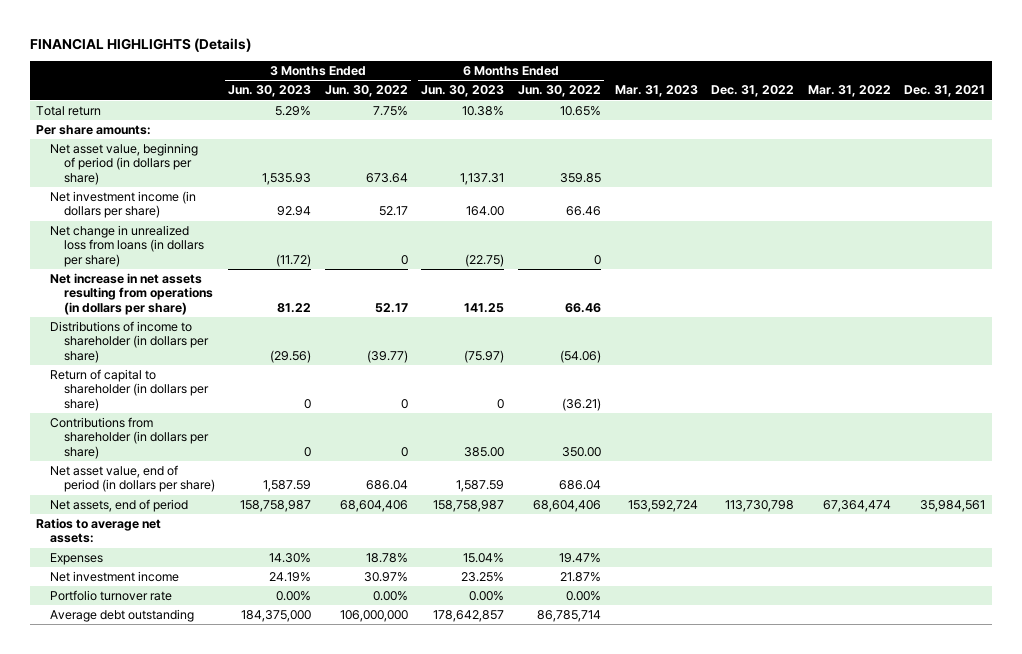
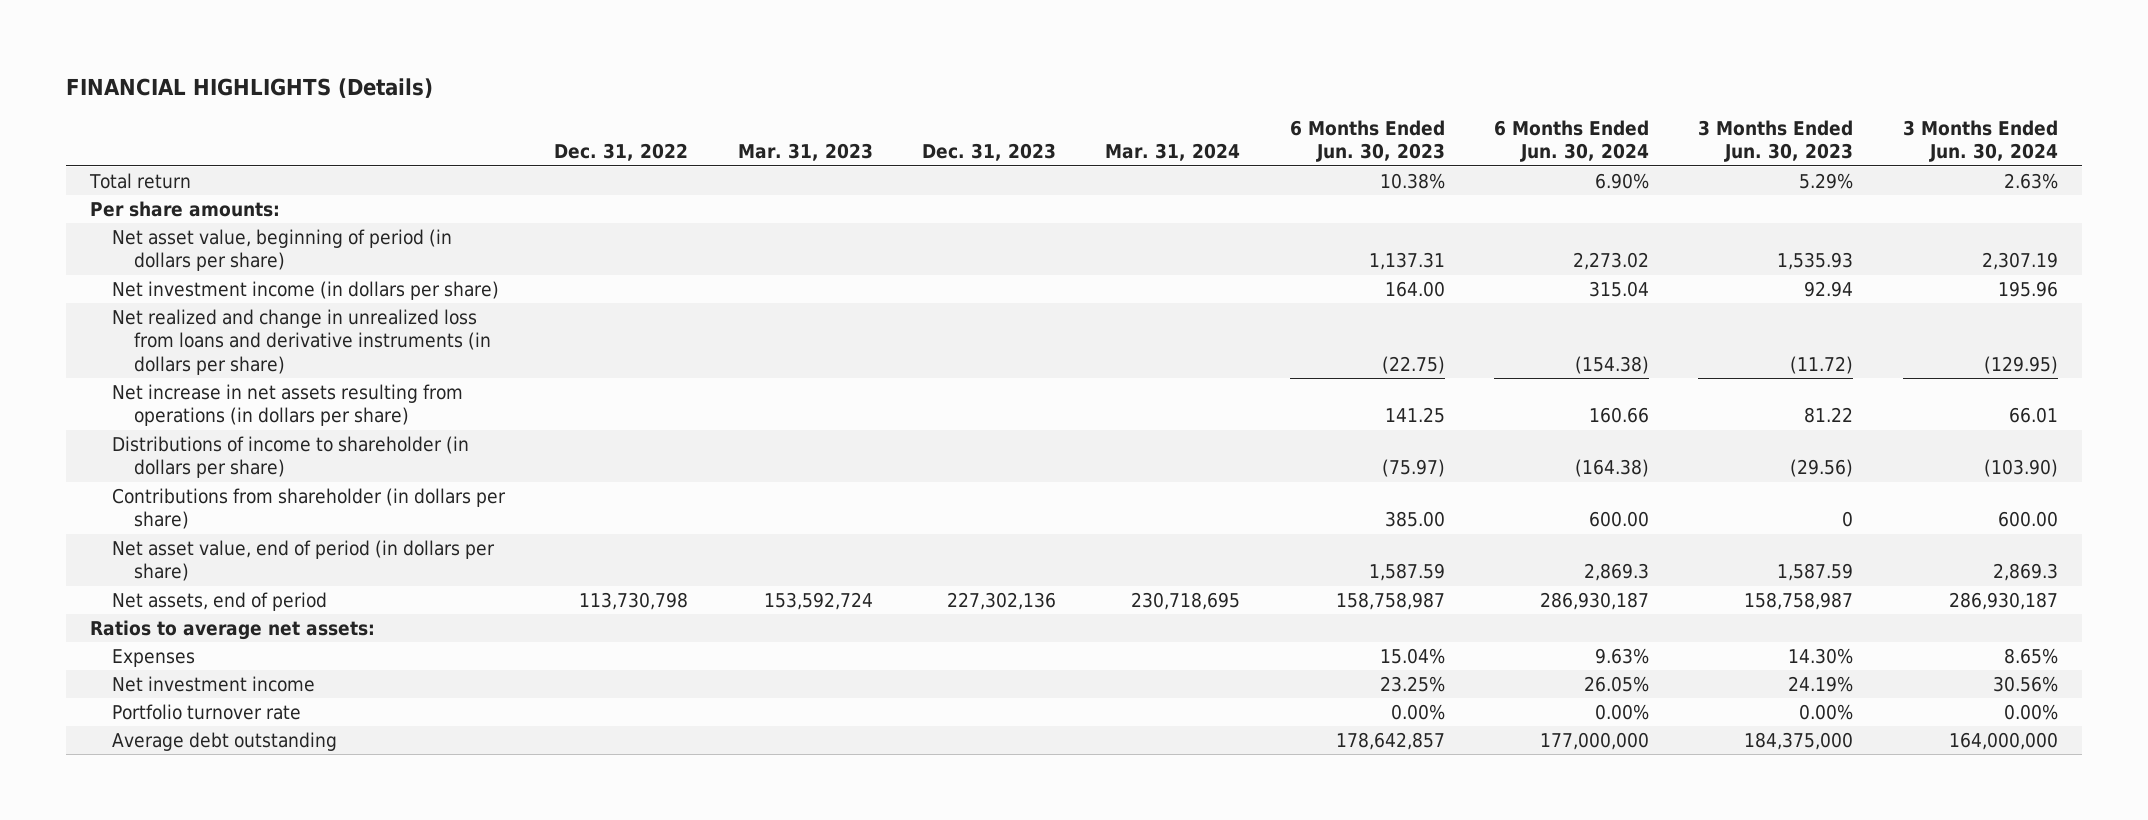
[324,85,408,98] Jun. 30, 2022 -> none
[517,85,601,98] Jun. 30, 2022 -> none
[807,85,891,98] Mar. 31, 2022 -> none
[904,85,986,98] Dec. 31, 2021 -> none
none -> [922,143,1057,162] Dec. 31, 2023
none -> [1105,143,1241,162] Mar. 31, 2024
none -> [1494,119,1650,163] 6 Months Ended Jun. 30, 2024
none -> [1902,119,2058,163] 3 Months Ended Jun. 30, 2024
[49,225,204,267] Net change in unrealized loss from loans (in dollars per share) -> [112,309,491,375] Net realized and change in unrealized loss from loans and derivative instruments (in dollars per share)
[49,369,209,411] Return of capital to shareholder (in dollars per share) -> none

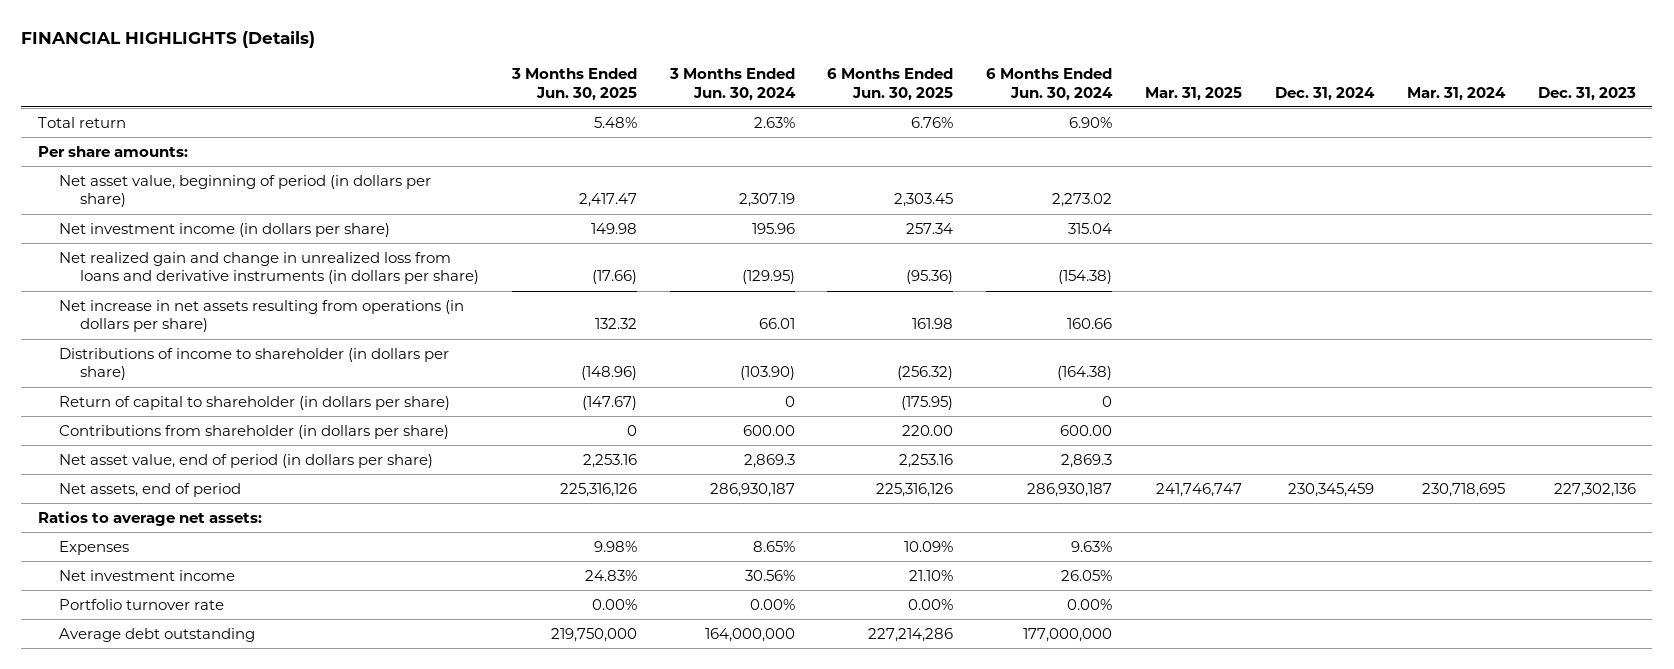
[554,143,689,162] Dec. 31, 2022 -> none
[737,143,873,162] Mar. 31, 2023 -> none
[1289,119,1445,163] 6 Months Ended Jun. 30, 2023 -> none
[1698,119,1854,163] 3 Months Ended Jun. 30, 2023 -> none
none -> [510,68,637,101] 3 Months Ended Jun. 30, 2025
none -> [827,68,954,101] 6 Months Ended Jun. 30, 2025
none -> [1145,86,1243,101] Mar. 31, 2025
none -> [1275,86,1376,101] Dec. 31, 2024
[112,309,491,375] Net realized and change in unrealized loss from loans and derivative instruments (in dollars per share) -> [58,251,479,285] Net realized gain and change in unrealized loss from loans and derivative instruments (in dollars per share)
none -> [58,395,450,410] Return of capital to shareholder (in dollars per share)

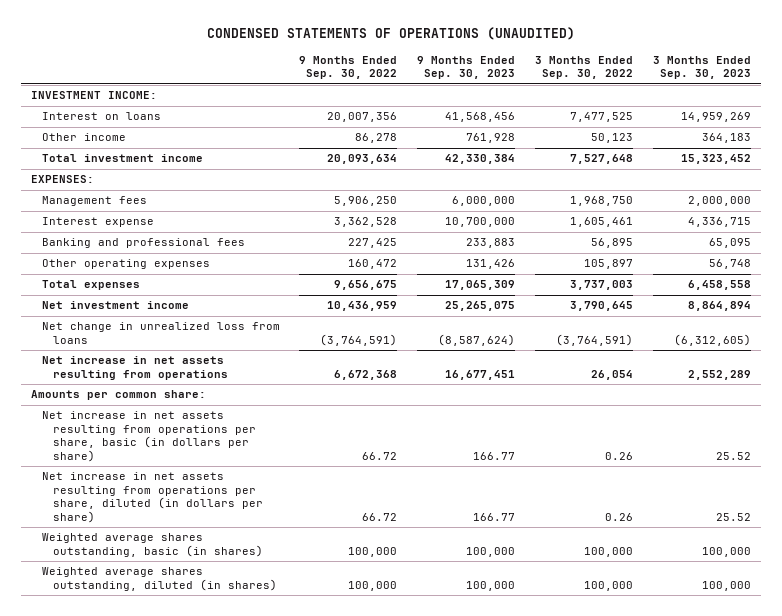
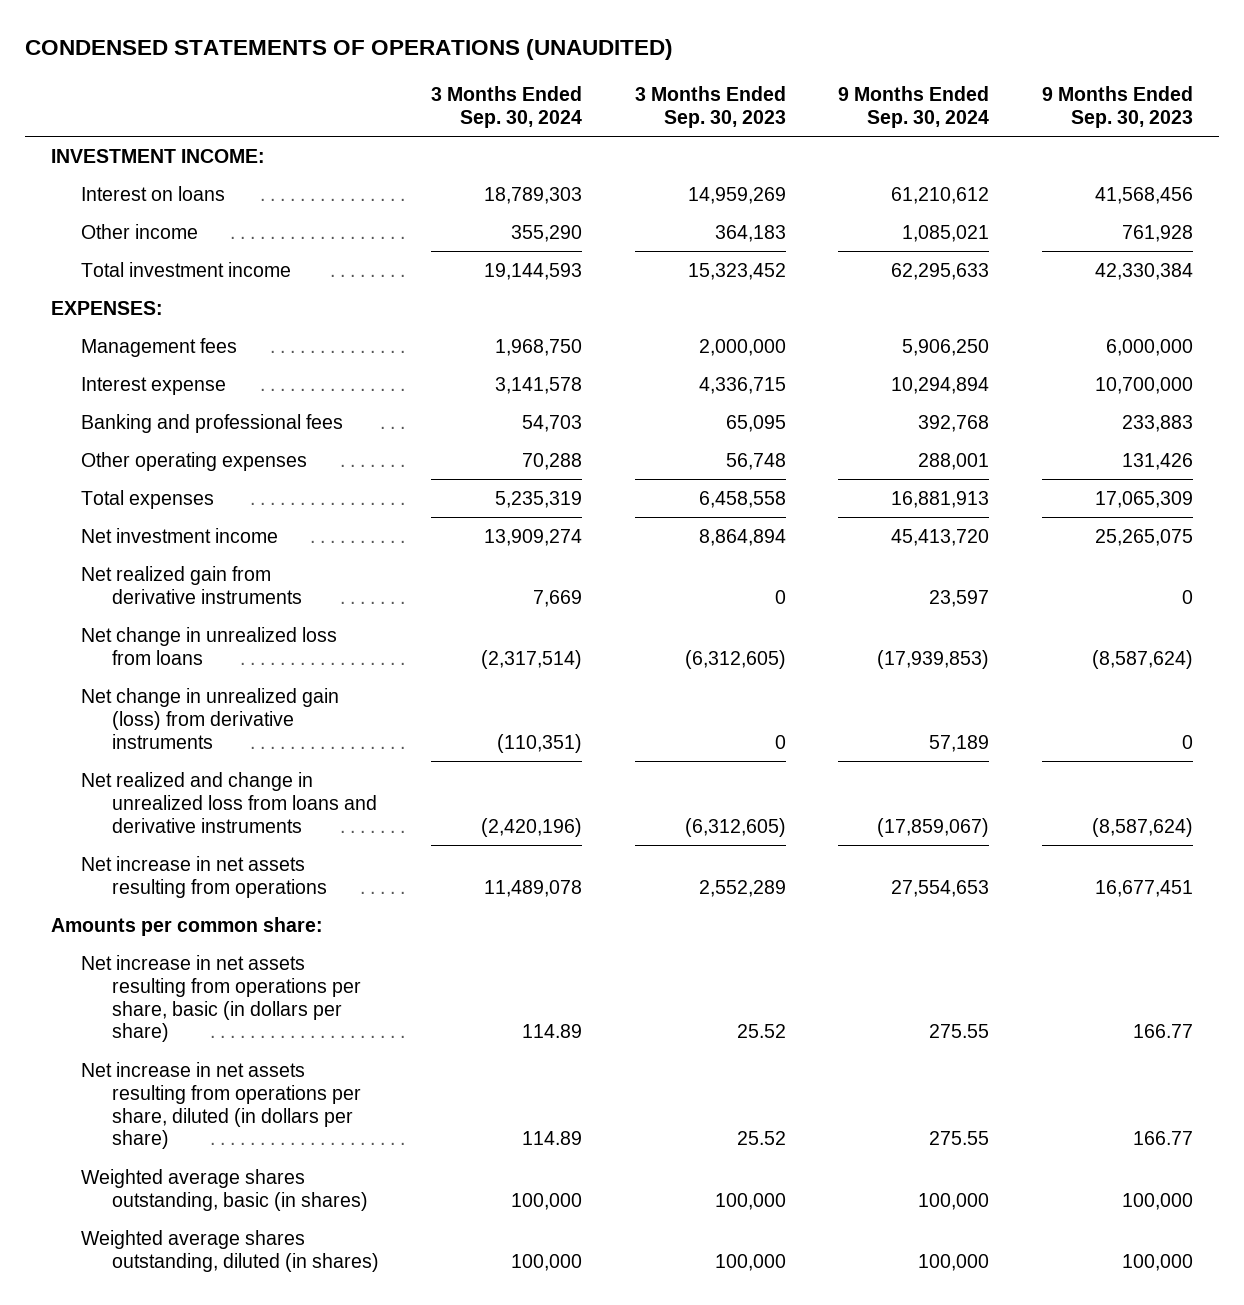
[299,55,398,80] 9 Months Ended Sep. 30, 2022 -> none
[534,55,633,80] 3 Months Ended Sep. 30, 2022 -> none
none -> [431,85,583,128] 3 Months Ended Sep. 30, 2024
none -> [838,85,990,128] 9 Months Ended Sep. 30, 2024
none -> [81,565,302,604] Net realized gain from derivative instruments
none -> [81,687,340,749] Net change in unrealized gain (loss) from derivative instruments
none -> [81,771,377,833] Net realized and change in unrealized loss from loans and derivative instruments

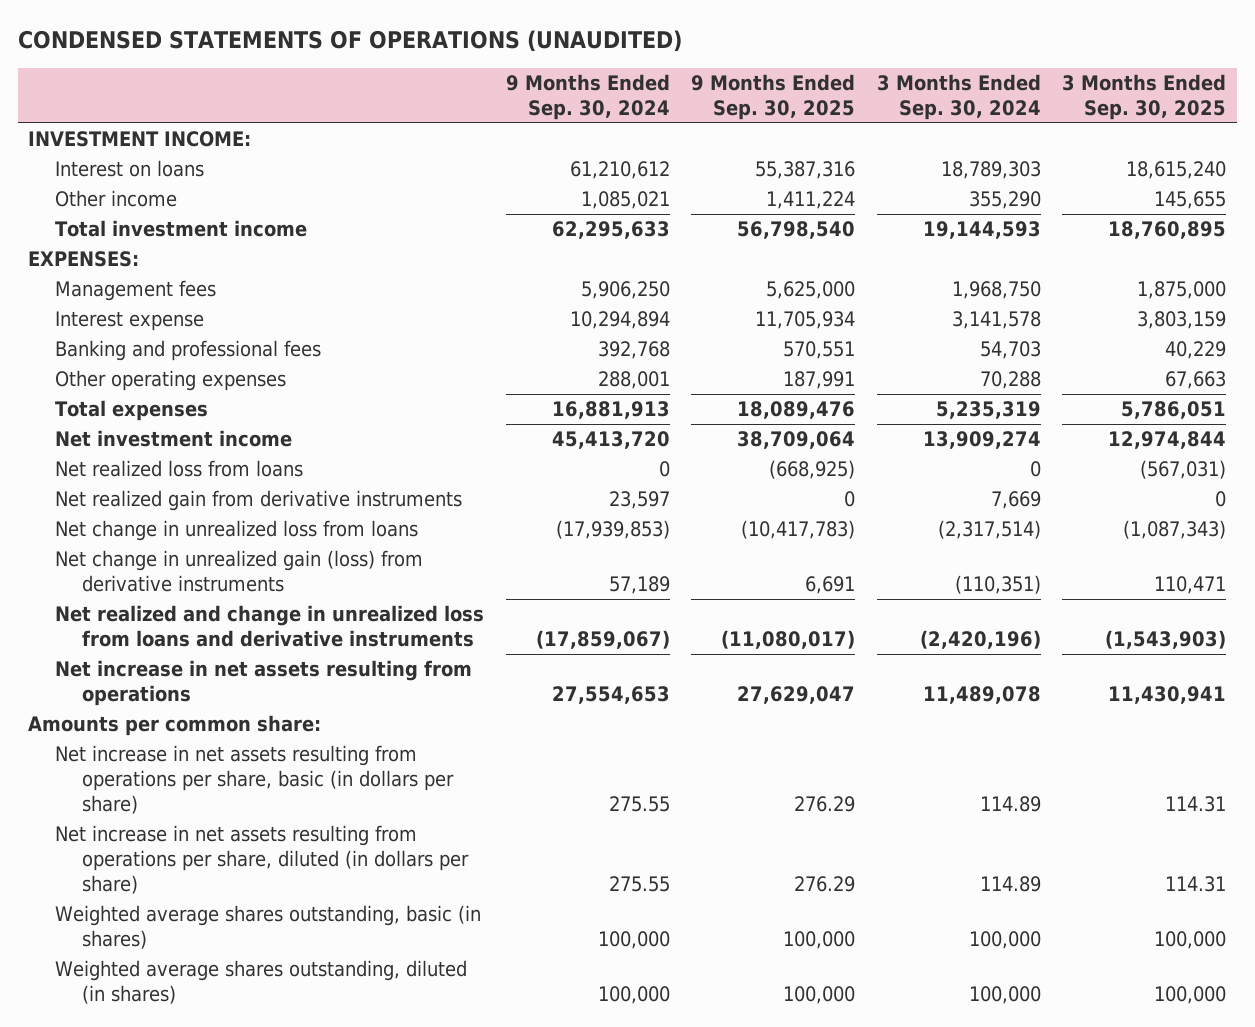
[634,85,786,128] 3 Months Ended Sep. 30, 2023 -> none
[1042,85,1194,128] 9 Months Ended Sep. 30, 2023 -> none
none -> [691,74,856,120] 9 Months Ended Sep. 30, 2025
none -> [1062,74,1227,120] 3 Months Ended Sep. 30, 2025
none -> [55,460,304,478] Net realized loss from loans

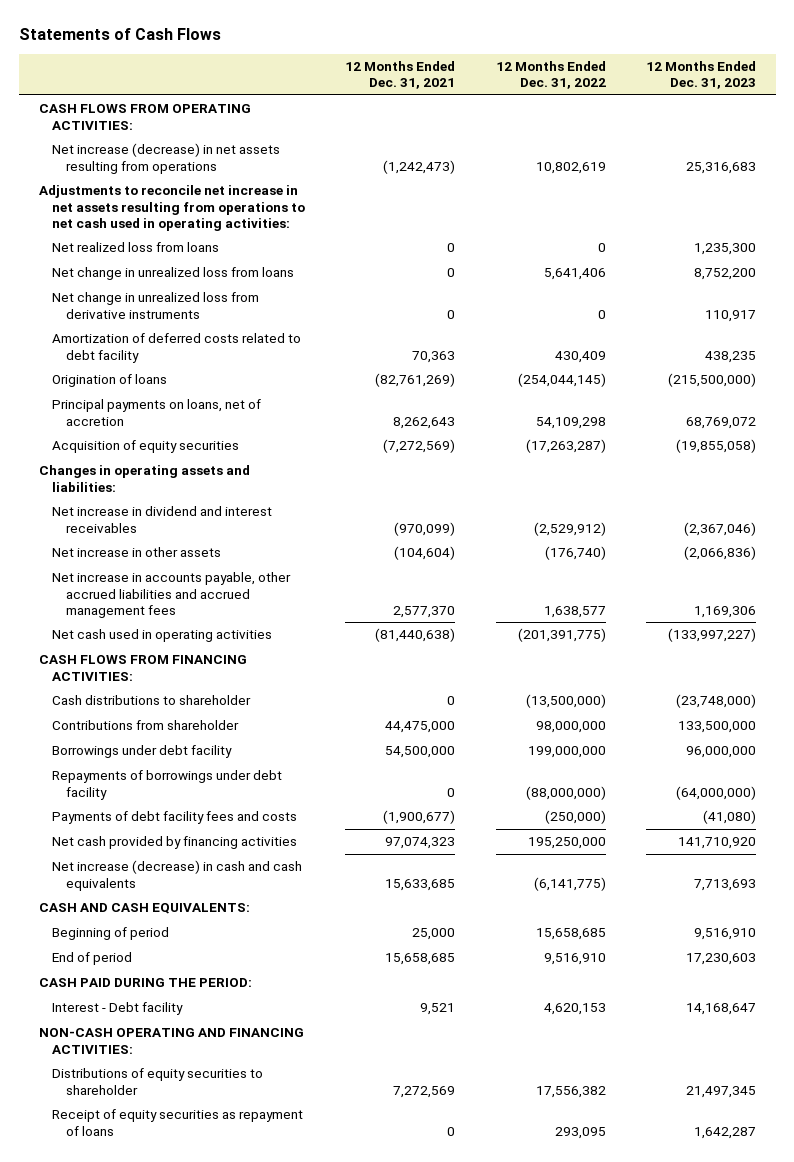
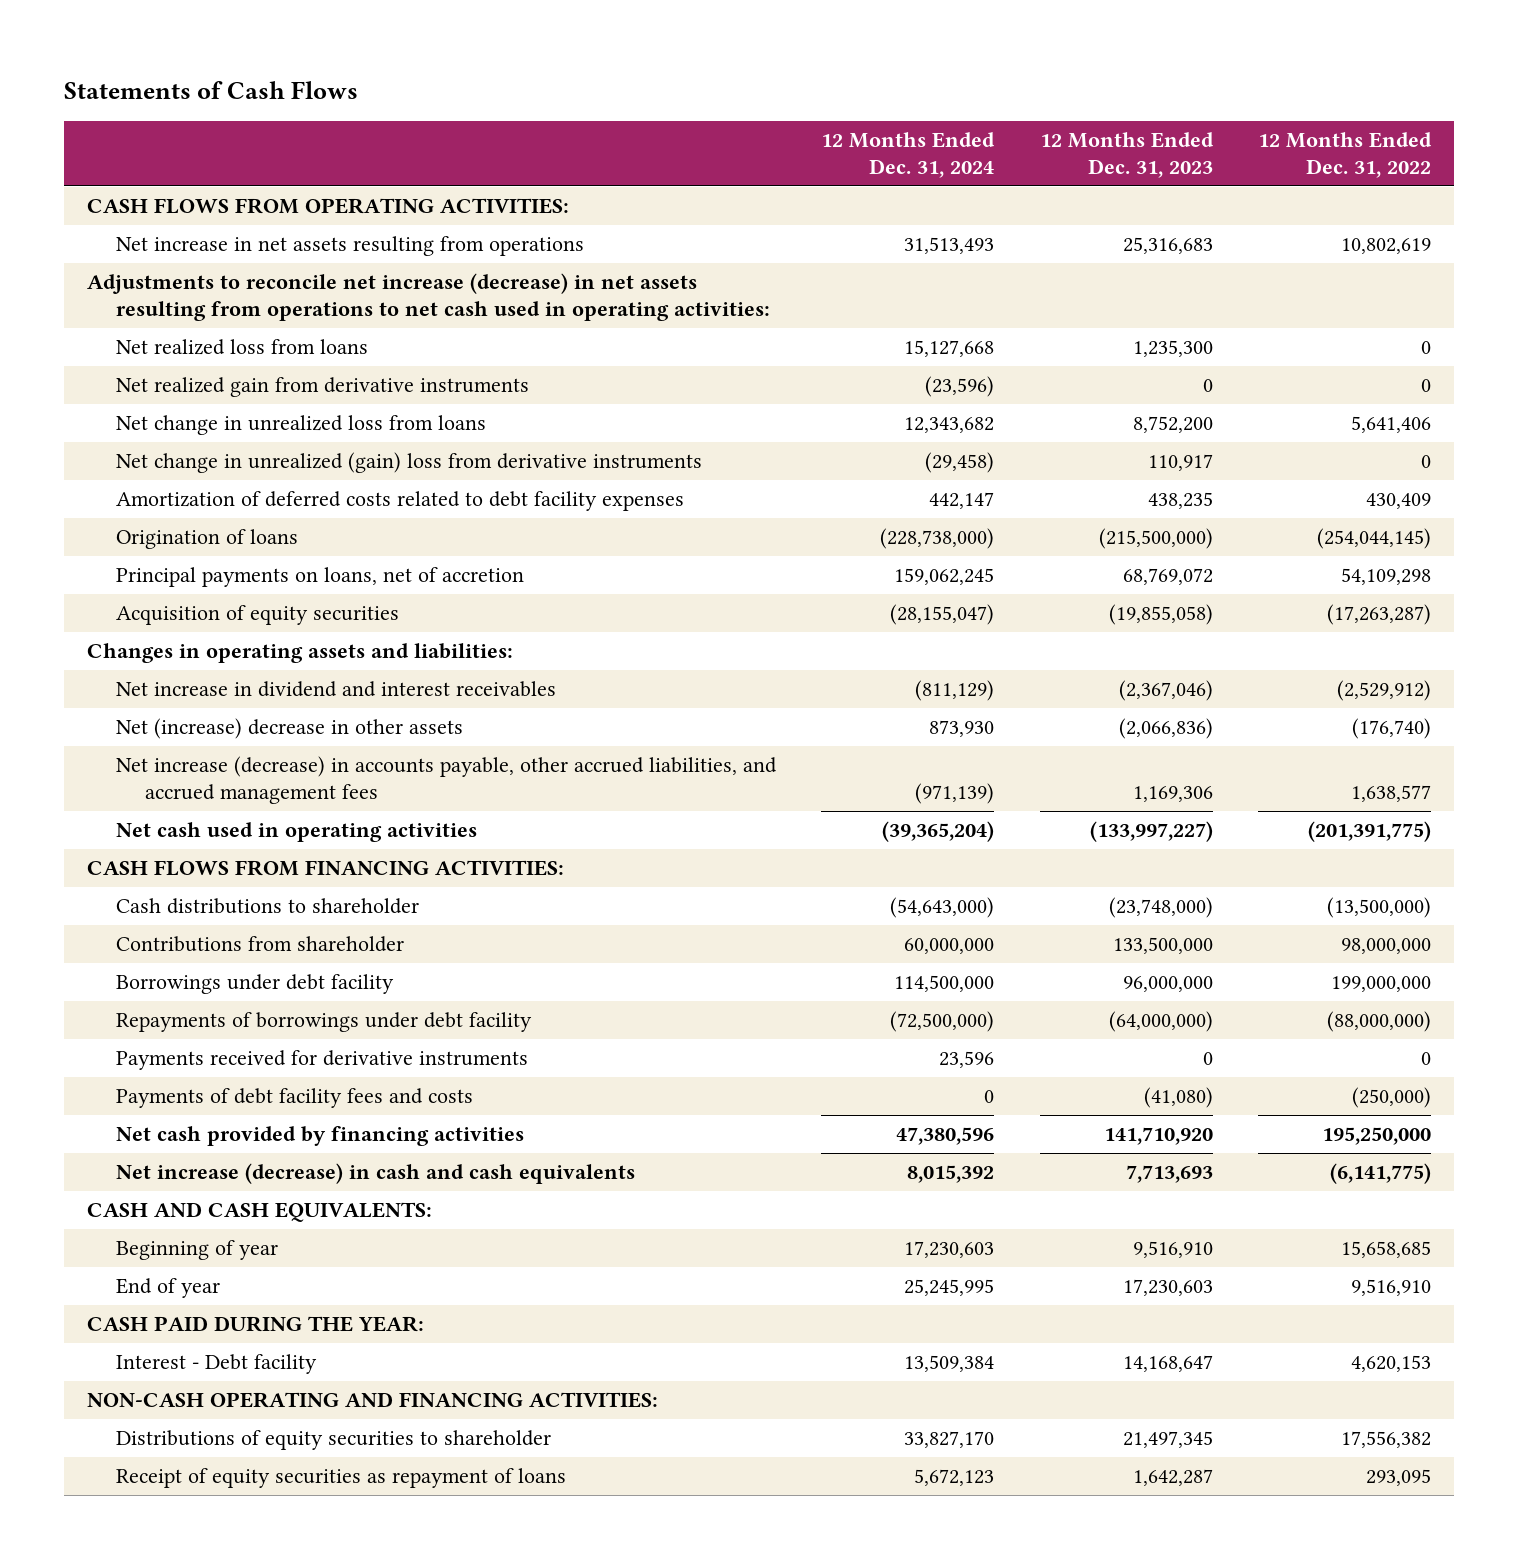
[345,61,456,90] 12 Months Ended Dec. 31, 2021 -> none
none -> [821,131,996,179] 12 Months Ended Dec. 31, 2024
[52,143,281,174] Net increase (decrease) in net assets resulting from operations -> [115,236,584,257] Net increase in net assets resulting from operations
[38,185,306,231] Adjustments to reconcile net increase in net assets resulting from operations to net cash used in operating activities: -> [86,273,770,322] Adjustments to reconcile net increase (decrease) in net assets resulting from operations to net cash used in operating activities:
none -> [115,377,529,398] Net realized gain from derivative instruments
[52,292,260,319] Net change in unrealized loss from derivative instruments -> [115,452,702,474] Net change in unrealized (gain) loss from derivative instruments
[52,333,302,363] Amortization of deferred costs related to debt facility -> [115,491,684,512] Amortization of deferred costs related to debt facility expenses
[52,547,222,558] Net increase in other assets -> [115,718,463,740] Net (increase) decrease in other assets
[52,572,292,618] Net increase in accounts payable, other accrued liabilities and accrued management fees -> [115,756,777,805] Net increase (decrease) in accounts payable, other accrued liabilities, and accrued management fees
none -> [115,1050,528,1071] Payments received for derivative instruments
[52,927,170,941] Beginning of period -> [115,1240,278,1261] Beginning of year
[52,952,133,966] End of period -> [115,1278,220,1299] End of year
[38,978,252,988] CASH PAID DURING THE PERIOD: -> [86,1316,424,1333] CASH PAID DURING THE YEAR:

